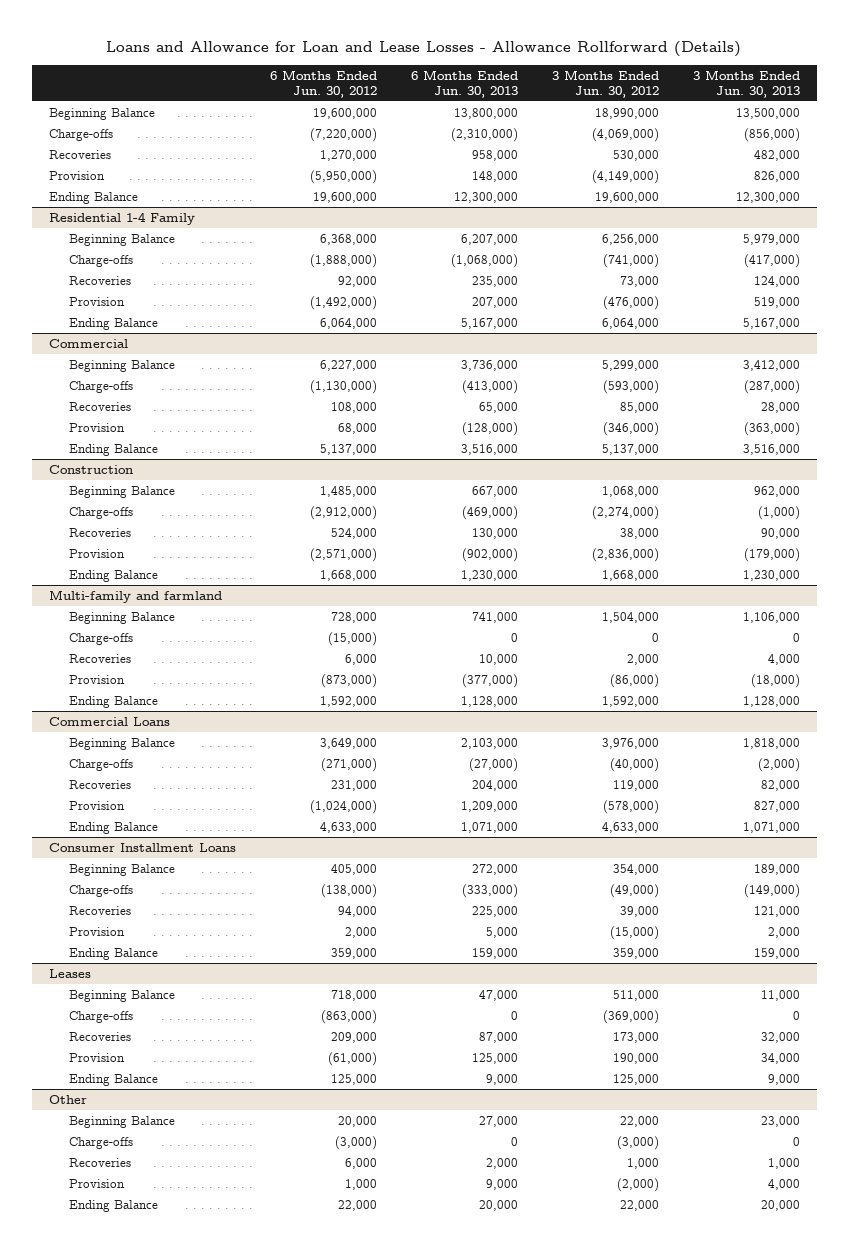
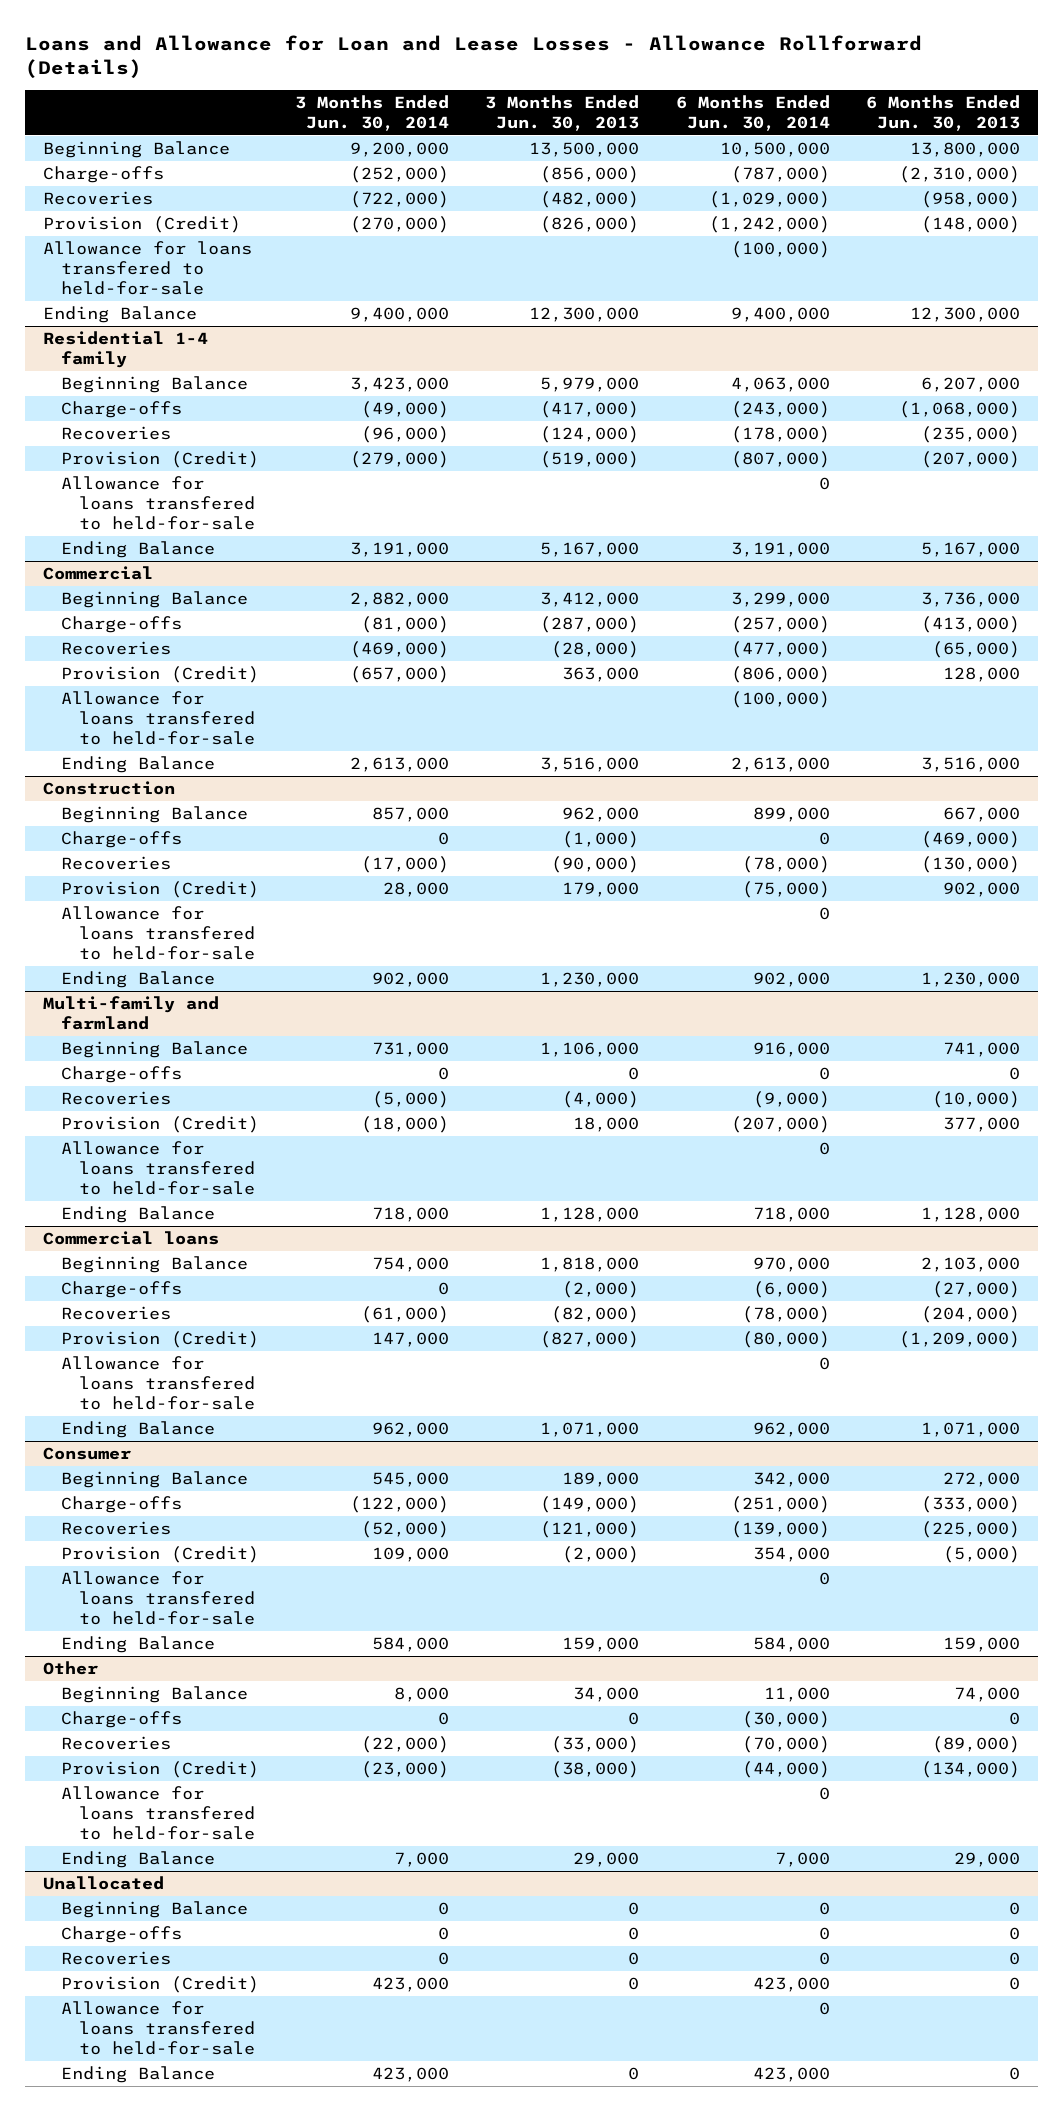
[269,69,377,98] 6 Months Ended Jun. 30, 2012 -> none
[551,69,659,98] 3 Months Ended Jun. 30, 2012 -> none
none -> [295,94,450,131] 3 Months Ended Jun. 30, 2014
none -> [675,94,830,131] 6 Months Ended Jun. 30, 2014
[471,150,518,162] 958,000 -> [920,190,1020,208] (958,000)
[753,150,800,162] 482,000 -> [540,190,640,208] (482,000)
[48,171,105,181] Provision -> [43,215,242,233] Provision (Credit)
[471,171,518,183] 148,000 -> [920,215,1020,233] (148,000)
[753,171,800,183] 826,000 -> [540,215,640,233] (826,000)
none -> [43,240,253,295] Allowance for loans transfered to held-for-sale
[48,212,195,226] Residential 1-4 Family -> [43,330,209,368] Residential 1-4 family
[471,276,518,288] 235,000 -> [920,425,1020,443] (235,000)
[753,276,800,288] 124,000 -> [540,425,640,443] (124,000)
[69,297,126,307] Provision -> [61,450,260,468] Provision (Credit)
[471,297,518,309] 207,000 -> [920,450,1020,468] (207,000)
[753,297,800,309] 519,000 -> [540,450,640,468] (519,000)
none -> [61,475,256,530] Allowance for loans transfered to held-for-sale
[478,402,518,414] 65,000 -> [931,640,1020,658] (65,000)
[760,402,800,414] 28,000 -> [551,640,640,658] (28,000)
[69,423,126,433] Provision -> [61,665,260,683] Provision (Credit)
[461,422,518,437] (128,000) -> [942,666,1020,682] 128,000
[743,422,800,437] (363,000) -> [562,666,640,682] 363,000
none -> [61,690,256,745] Allowance for loans transfered to held-for-sale
[471,528,518,540] 130,000 -> [920,855,1020,873] (130,000)
[760,528,800,540] 90,000 -> [551,855,640,873] (90,000)
[69,549,126,559] Provision -> [61,880,260,898] Provision (Credit)
[461,548,518,563] (902,000) -> [942,881,1020,897] 902,000
[743,548,800,563] (179,000) -> [562,881,640,897] 179,000
none -> [61,905,256,960] Allowance for loans transfered to held-for-sale
[478,654,518,666] 10,000 -> [931,1090,1020,1108] (10,000)
[767,654,800,666] 4,000 -> [562,1090,640,1108] (4,000)
[69,675,126,685] Provision -> [61,1115,260,1133] Provision (Credit)
[461,674,518,689] (377,000) -> [942,1116,1020,1132] 377,000
[750,674,800,689] (18,000) -> [573,1116,640,1132] 18,000
none -> [61,1140,256,1195] Allowance for loans transfered to held-for-sale
[48,717,170,727] Commercial Loans -> [43,1230,220,1245] Commercial loans
[471,780,518,792] 204,000 -> [920,1305,1020,1323] (204,000)
[760,780,800,792] 82,000 -> [551,1305,640,1323] (82,000)
[69,801,126,811] Provision -> [61,1330,260,1348] Provision (Credit)
[460,801,518,813] 1,209,000 -> [898,1330,1020,1348] (1,209,000)
[753,801,800,813] 827,000 -> [540,1330,640,1348] (827,000)
none -> [61,1355,256,1410] Allowance for loans transfered to held-for-sale
[48,843,236,853] Consumer Installment Loans -> none
none -> [43,1446,132,1460] Consumer
[471,906,518,918] 225,000 -> [920,1520,1020,1538] (225,000)
[753,906,800,918] 121,000 -> [540,1520,640,1538] (121,000)
[69,927,126,937] Provision -> [61,1545,260,1563] Provision (Credit)
[485,927,518,939] 5,000 -> [942,1545,1020,1563] (5,000)
[767,927,800,939] 2,000 -> [562,1545,640,1563] (2,000)
none -> [61,1570,256,1625] Allowance for loans transfered to held-for-sale
[48,969,91,979] Leases -> none
[69,990,176,1003] Beginning Balance -> none
[69,1011,134,1024] Charge-offs -> none
[69,1032,132,1042] Recoveries -> none
[69,1053,126,1063] Provision -> none
[69,1074,159,1087] Ending Balance -> none
[478,1116,518,1128] 27,000 -> [953,1686,1020,1702] 74,000
[760,1116,800,1128] 23,000 -> [573,1686,640,1702] 34,000
[485,1158,518,1170] 2,000 -> [931,1735,1020,1753] (89,000)
[767,1158,800,1170] 1,000 -> [551,1735,640,1753] (33,000)
[69,1179,126,1189] Provision -> [61,1760,260,1778] Provision (Credit)
[485,1179,518,1191] 9,000 -> [920,1760,1020,1778] (134,000)
[767,1179,800,1191] 4,000 -> [551,1760,640,1778] (38,000)
none -> [61,1785,256,1840] Allowance for loans transfered to held-for-sale
[478,1200,518,1212] 20,000 -> [953,1851,1020,1867] 29,000
[760,1200,800,1212] 20,000 -> [573,1851,640,1867] 29,000
none -> [43,1875,165,1890] Unallocated
none -> [61,1900,249,1918] Beginning Balance
none -> [61,1925,183,1943] Charge-offs
none -> [61,1950,172,1965] Recoveries
none -> [61,1975,260,1993] Provision (Credit)
none -> [61,2000,256,2055] Allowance for loans transfered to held-for-sale
none -> [61,2065,216,2083] Ending Balance

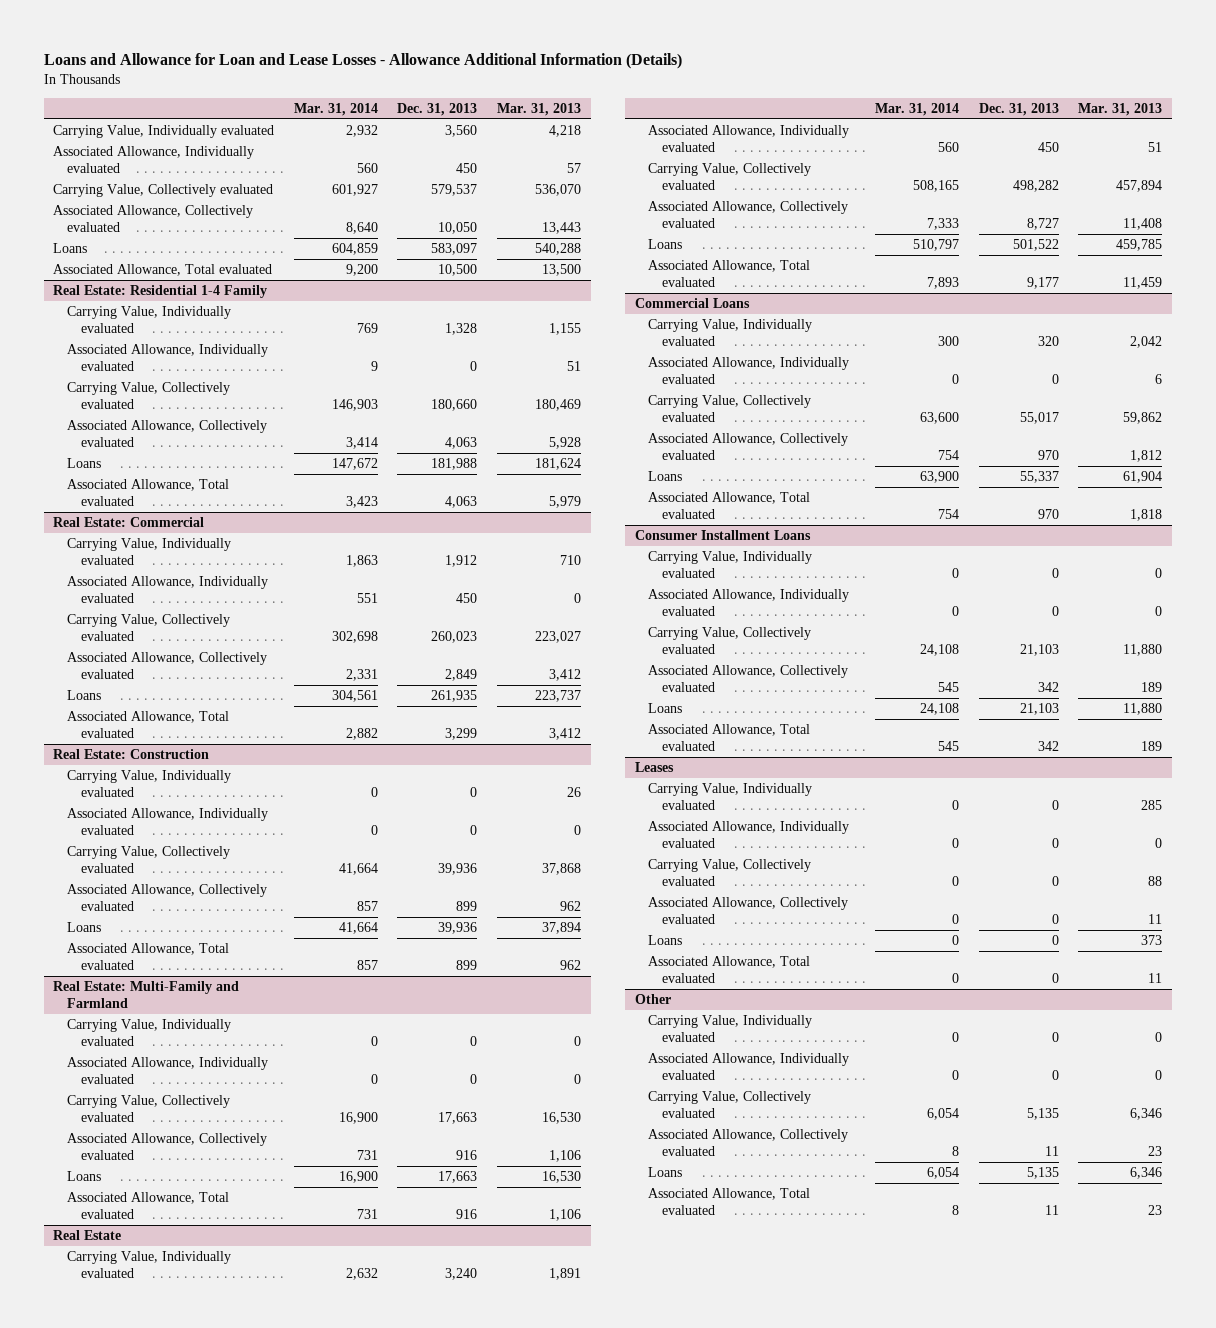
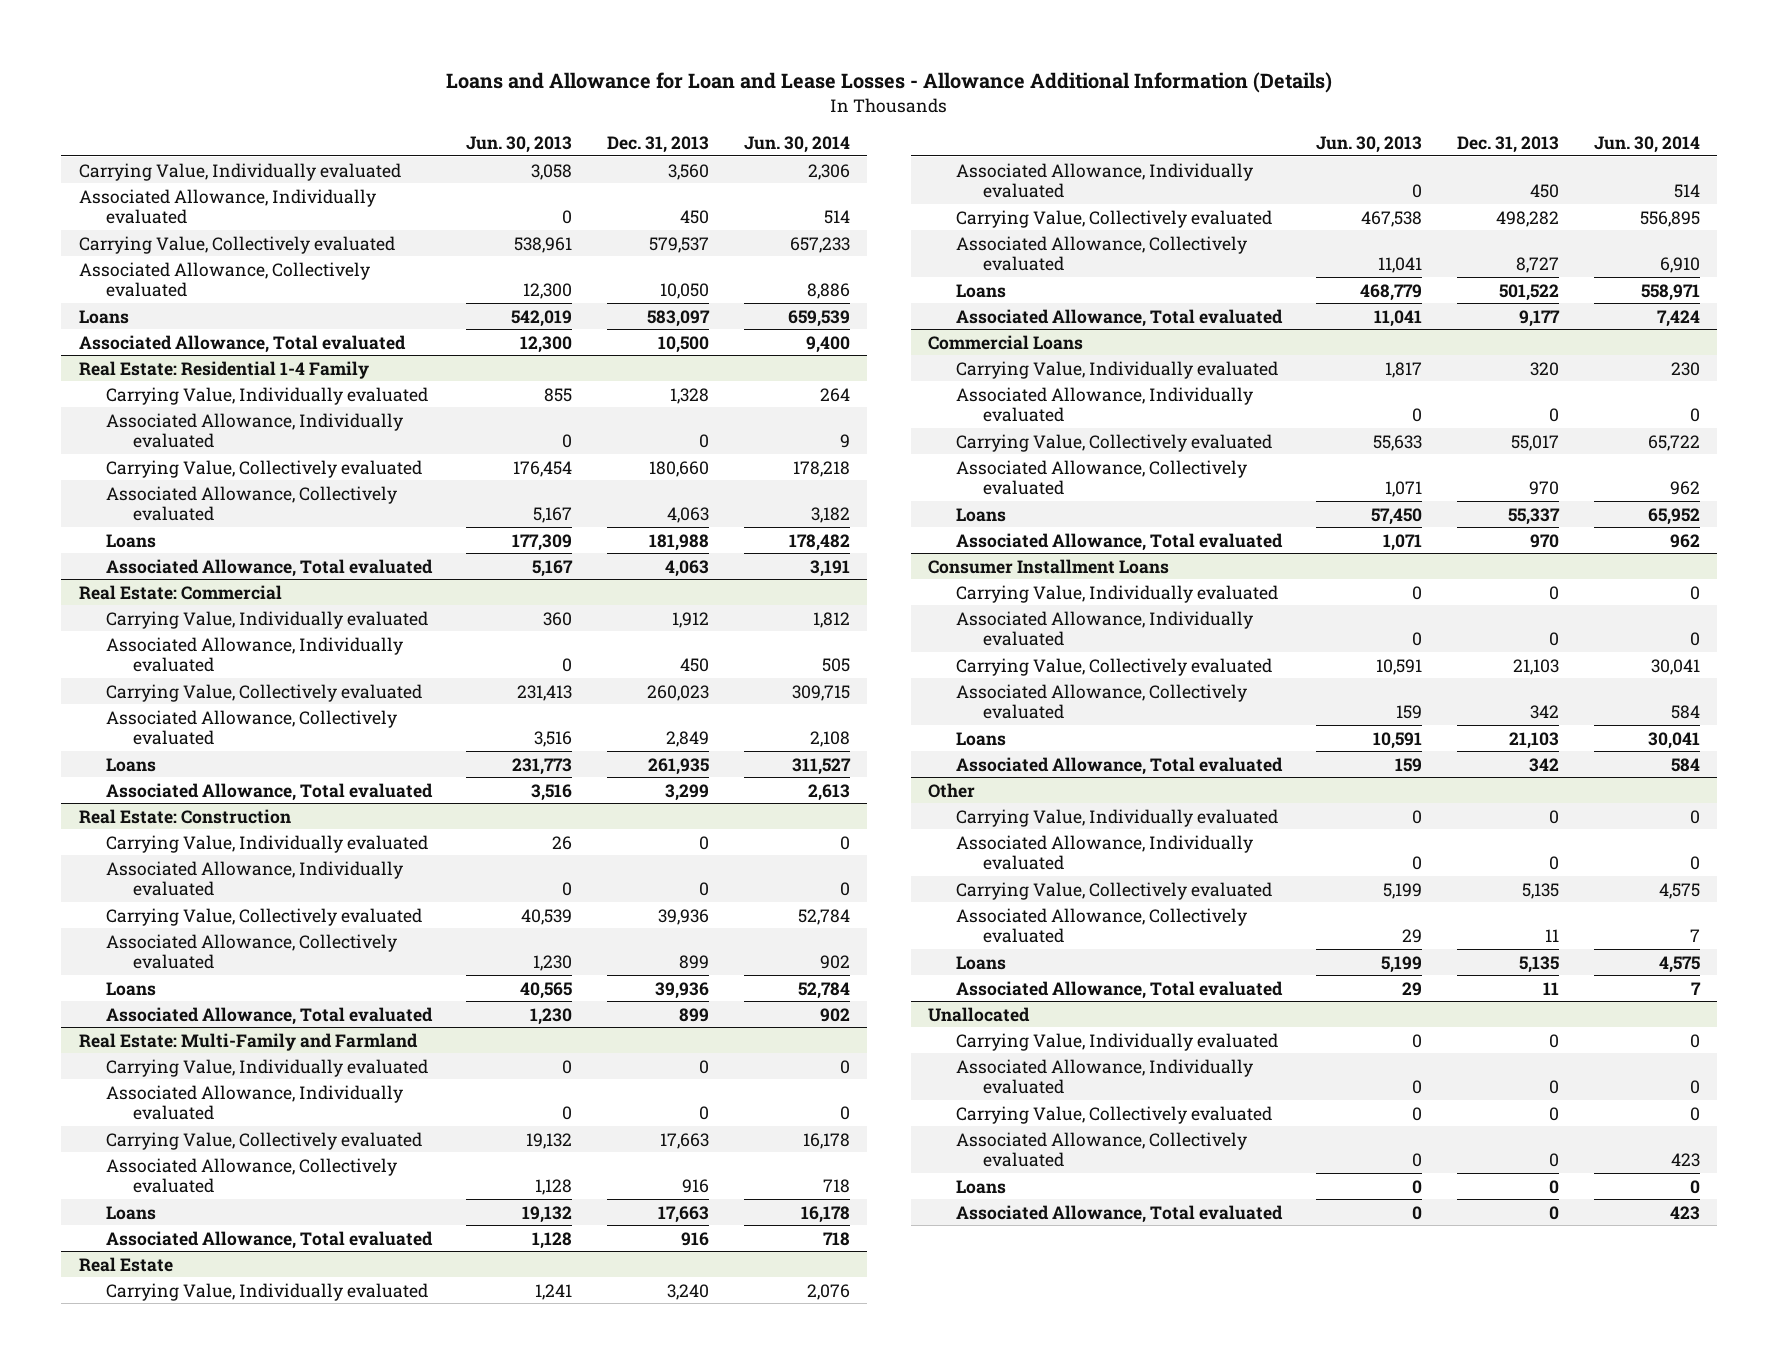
[293,102,378,116] Mar. 31, 2014 -> none
[496,102,581,116] Mar. 31, 2013 -> none
none -> [466,136,573,154] Jun. 30, 2013
none -> [743,136,850,154] Jun. 30, 2014
[634,762,674,773] Leases -> none
[648,783,813,810] Carrying Value, Individually evaluated -> none
[648,821,850,848] Associated Allowance, Individually evaluated -> none
[648,859,812,886] Carrying Value, Collectively evaluated -> none
[648,897,849,924] Associated Allowance, Collectively evaluated -> none
[648,935,683,946] Loans -> none
[648,956,811,983] Associated Allowance, Total evaluated -> none
none -> [928,1006,1031,1022] Unallocated
none -> [955,1032,1278,1051] Carrying Value, Individually evaluated
none -> [955,1058,1253,1095] Associated Allowance, Individually evaluated
none -> [955,1105,1272,1124] Carrying Value, Collectively evaluated
none -> [955,1131,1247,1168] Associated Allowance, Collectively evaluated
none -> [955,1179,1006,1194] Loans
none -> [955,1204,1283,1223] Associated Allowance, Total evaluated

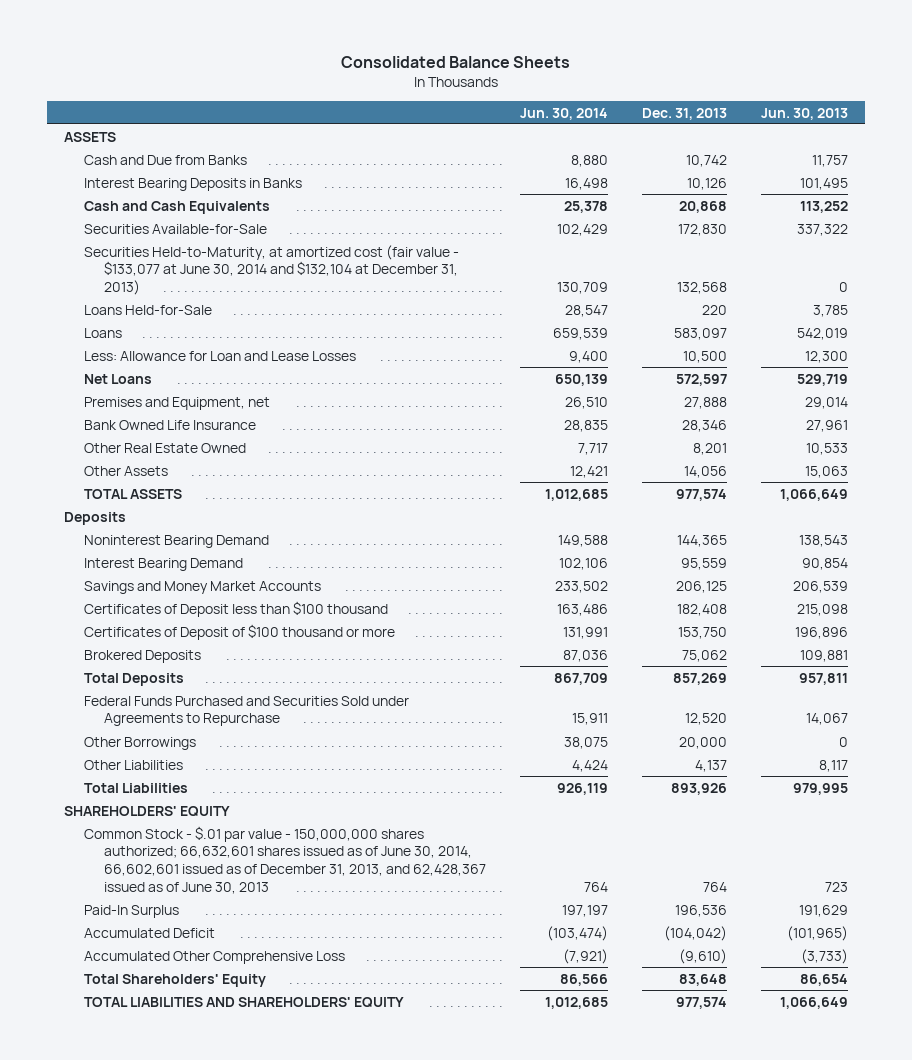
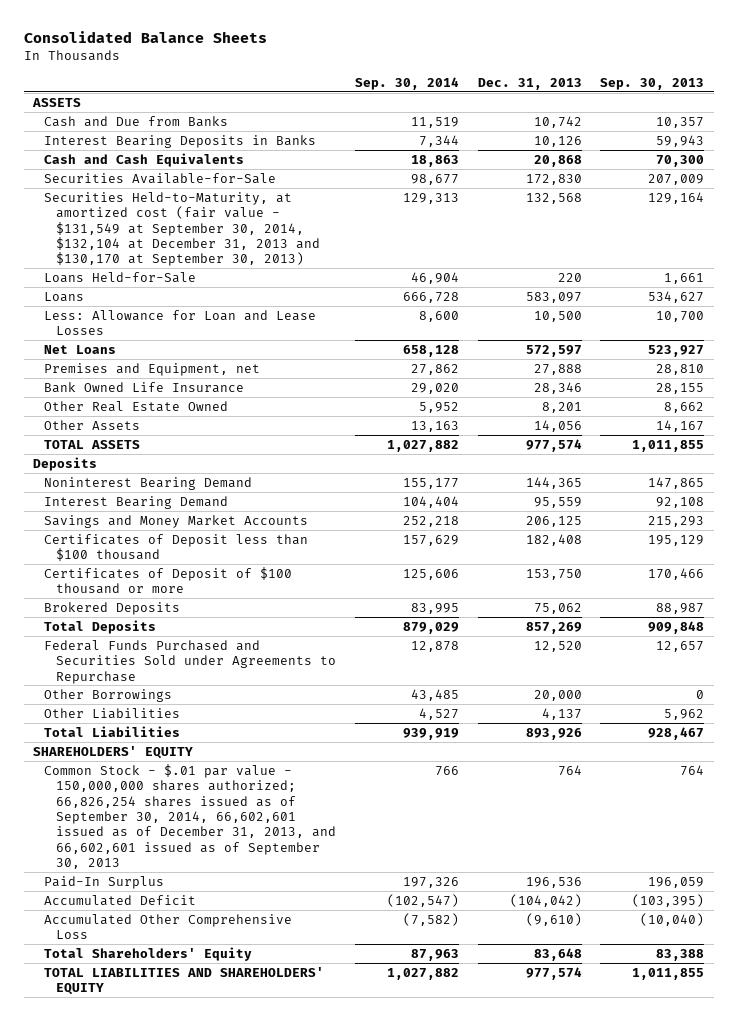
[519,107,608,120] Jun. 30, 2014 -> none
[761,107,849,120] Jun. 30, 2013 -> none
none -> [354,76,459,90] Sep. 30, 2014
none -> [600,77,705,90] Sep. 30, 2013
[83,244,459,295] Securities Held-to-Maturity, at amortized cost (fair value - $133,077 at June 30, 2014 and $132,104 at December 31, 2013) -> [44,191,320,267] Securities Held-to-Maturity, at amortized cost (fair value - $131,549 at September 30, 2014, $132,104 at December 31, 2013 and $130,170 at September 30, 2013)
[83,825,486,894] Common Stock - $.01 par value - 150,000,000 shares authorized; 66,632,601 shares issued as of June 30, 2014, 66,602,601 issued as of December 31, 2013, and 62,428,367 issued as of June 30, 2013 -> [44,763,336,869] Common Stock - $.01 par value - 150,000,000 shares authorized; 66,826,254 shares issued as of September 30, 2014, 66,602,601 issued as of December 31, 2013, and 66,602,601 issued as of September 30, 2013

